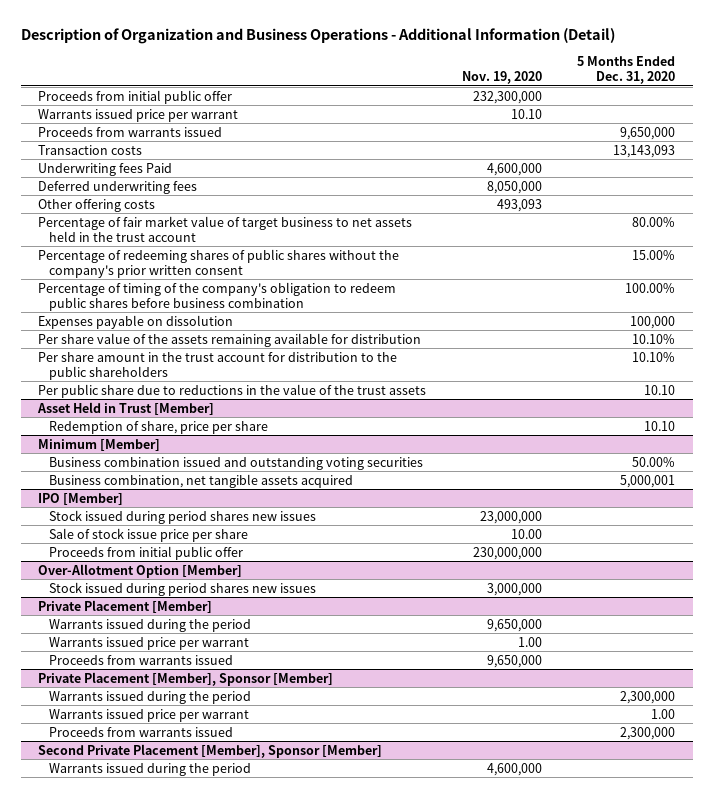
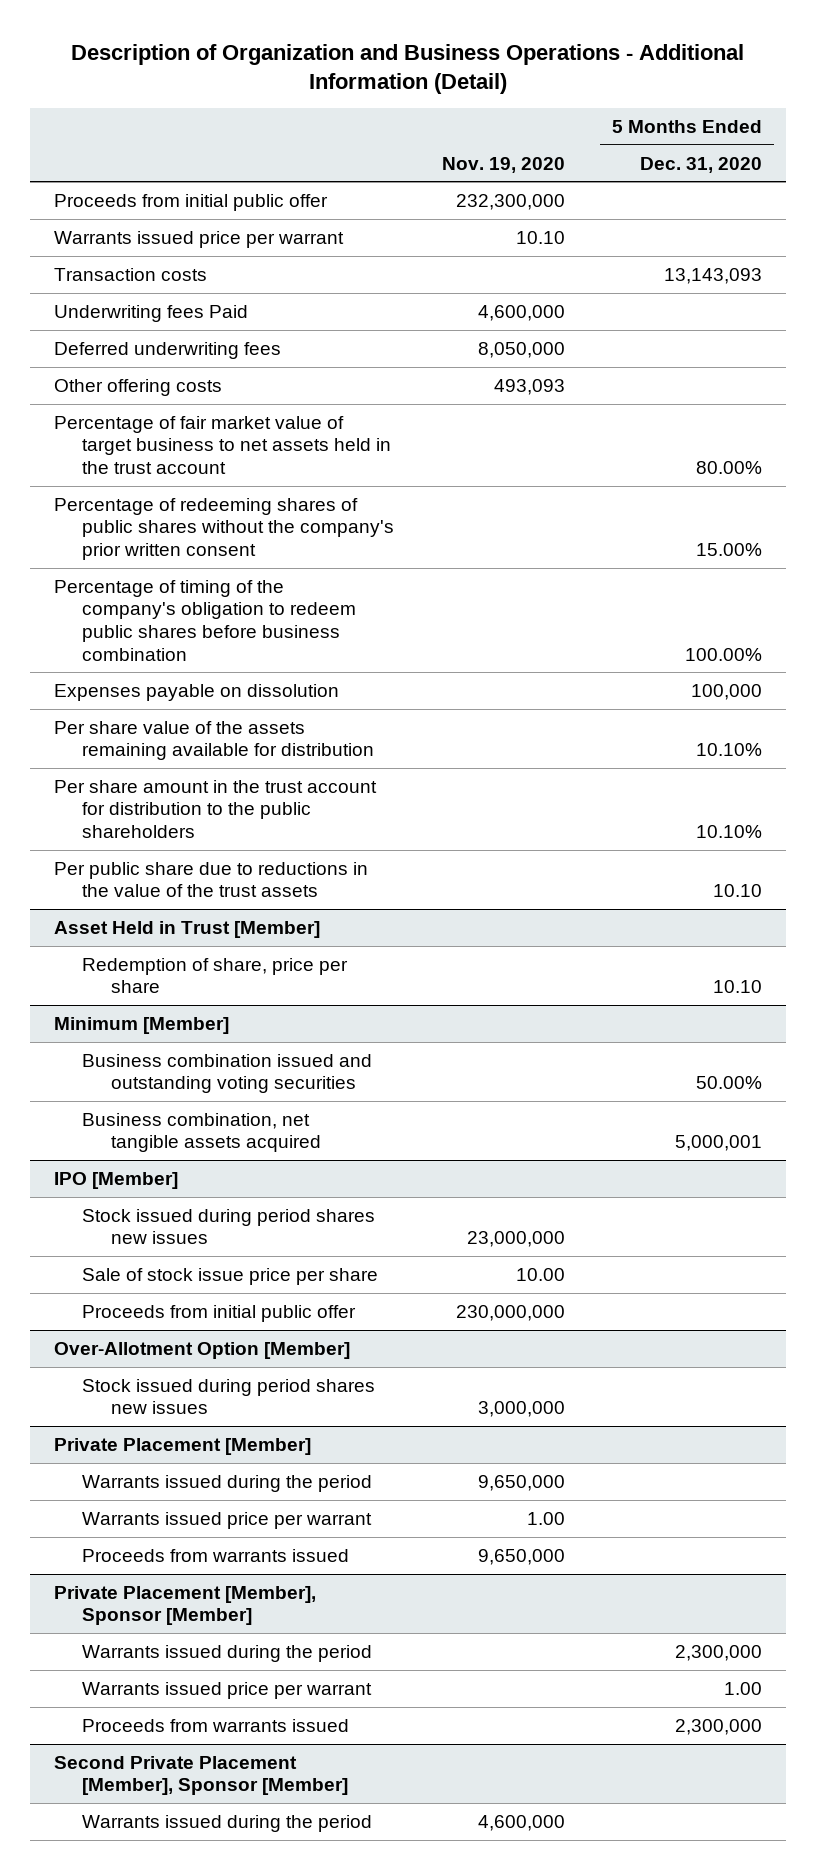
[38,126,223,137] Proceeds from warrants issued -> none

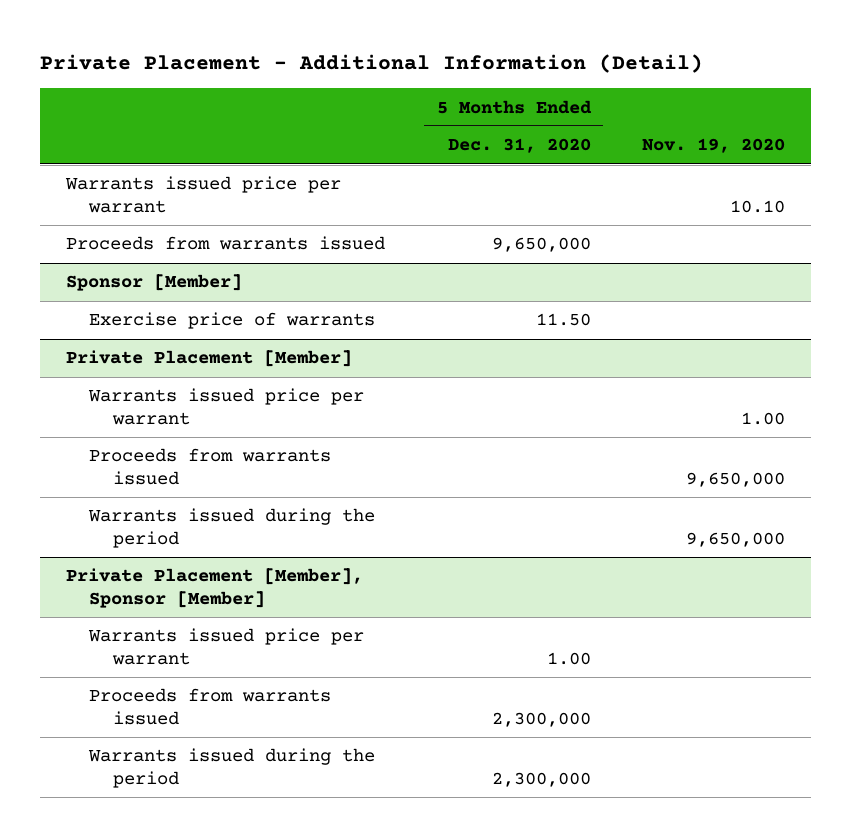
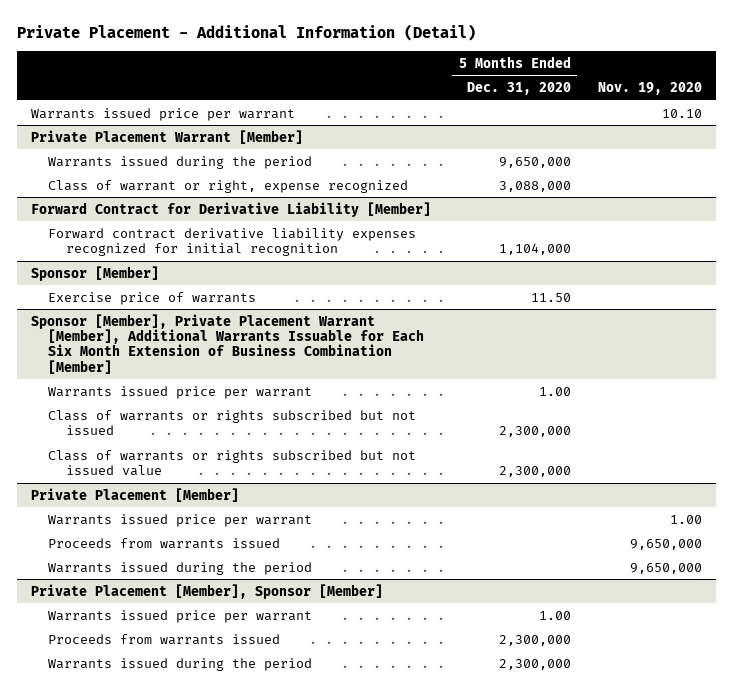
[66,236,386,251] Proceeds from warrants issued -> none
none -> [31,129,304,144] Private Placement Warrant [Member]
none -> [48,155,313,169] Warrants issued during the period
none -> [48,179,409,193] Class of warrant or right, expense recognized
none -> [31,201,432,217] Forward Contract for Derivative Liability [Member]
none -> [48,227,417,257] Forward contract derivative liability expenses recognized for initial recognition
none -> [31,313,425,374] Sponsor [Member], Private Placement Warrant [Member], Additional Warrants Issuable for Each Six Month Extension of Business Combination [Member]
none -> [48,385,313,399] Warrants issued price per warrant
none -> [48,409,417,436] Class of warrants or rights subscribed but not issued
none -> [48,449,417,477] Class of warrants or rights subscribed but not issued value

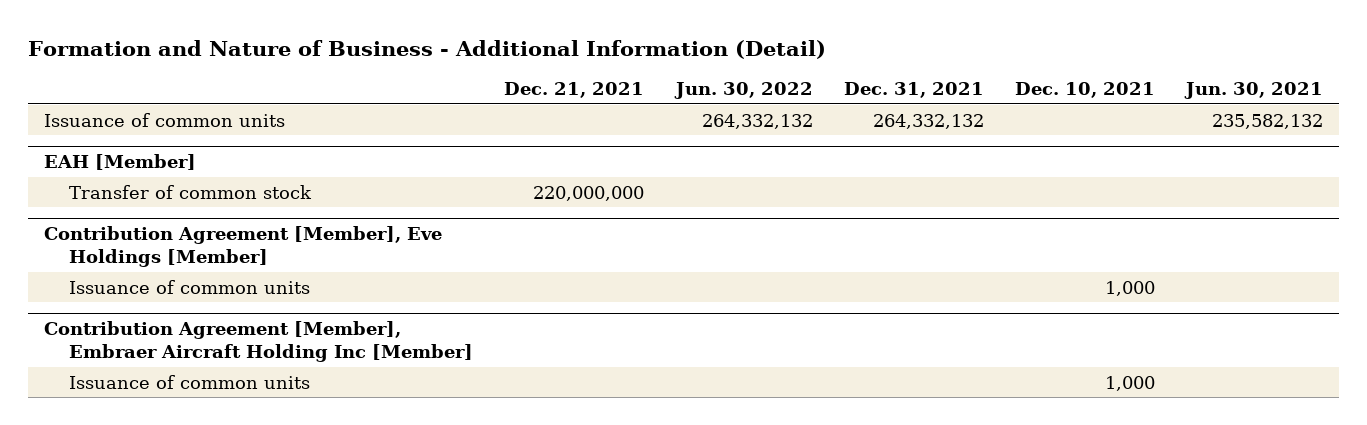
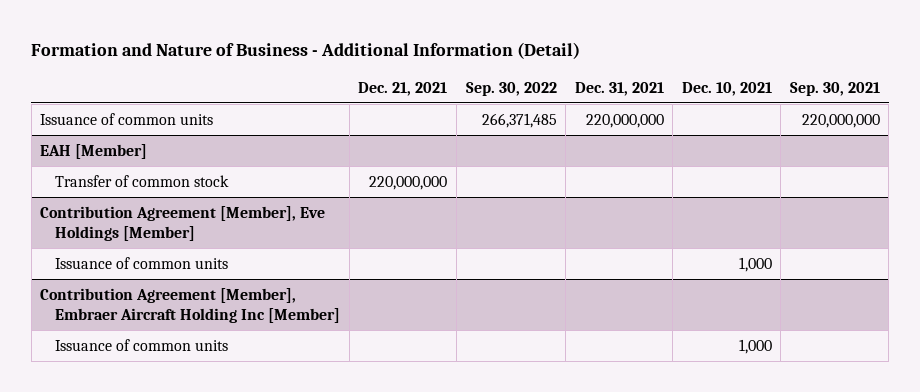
[673,82,813,100] Jun. 30, 2022 -> none
[1184,82,1324,100] Jun. 30, 2021 -> none
none -> [465,81,557,96] Sep. 30, 2022
none -> [789,81,880,96] Sep. 30, 2021
[872,113,984,129] 264,332,132 -> [585,113,664,128] 220,000,000

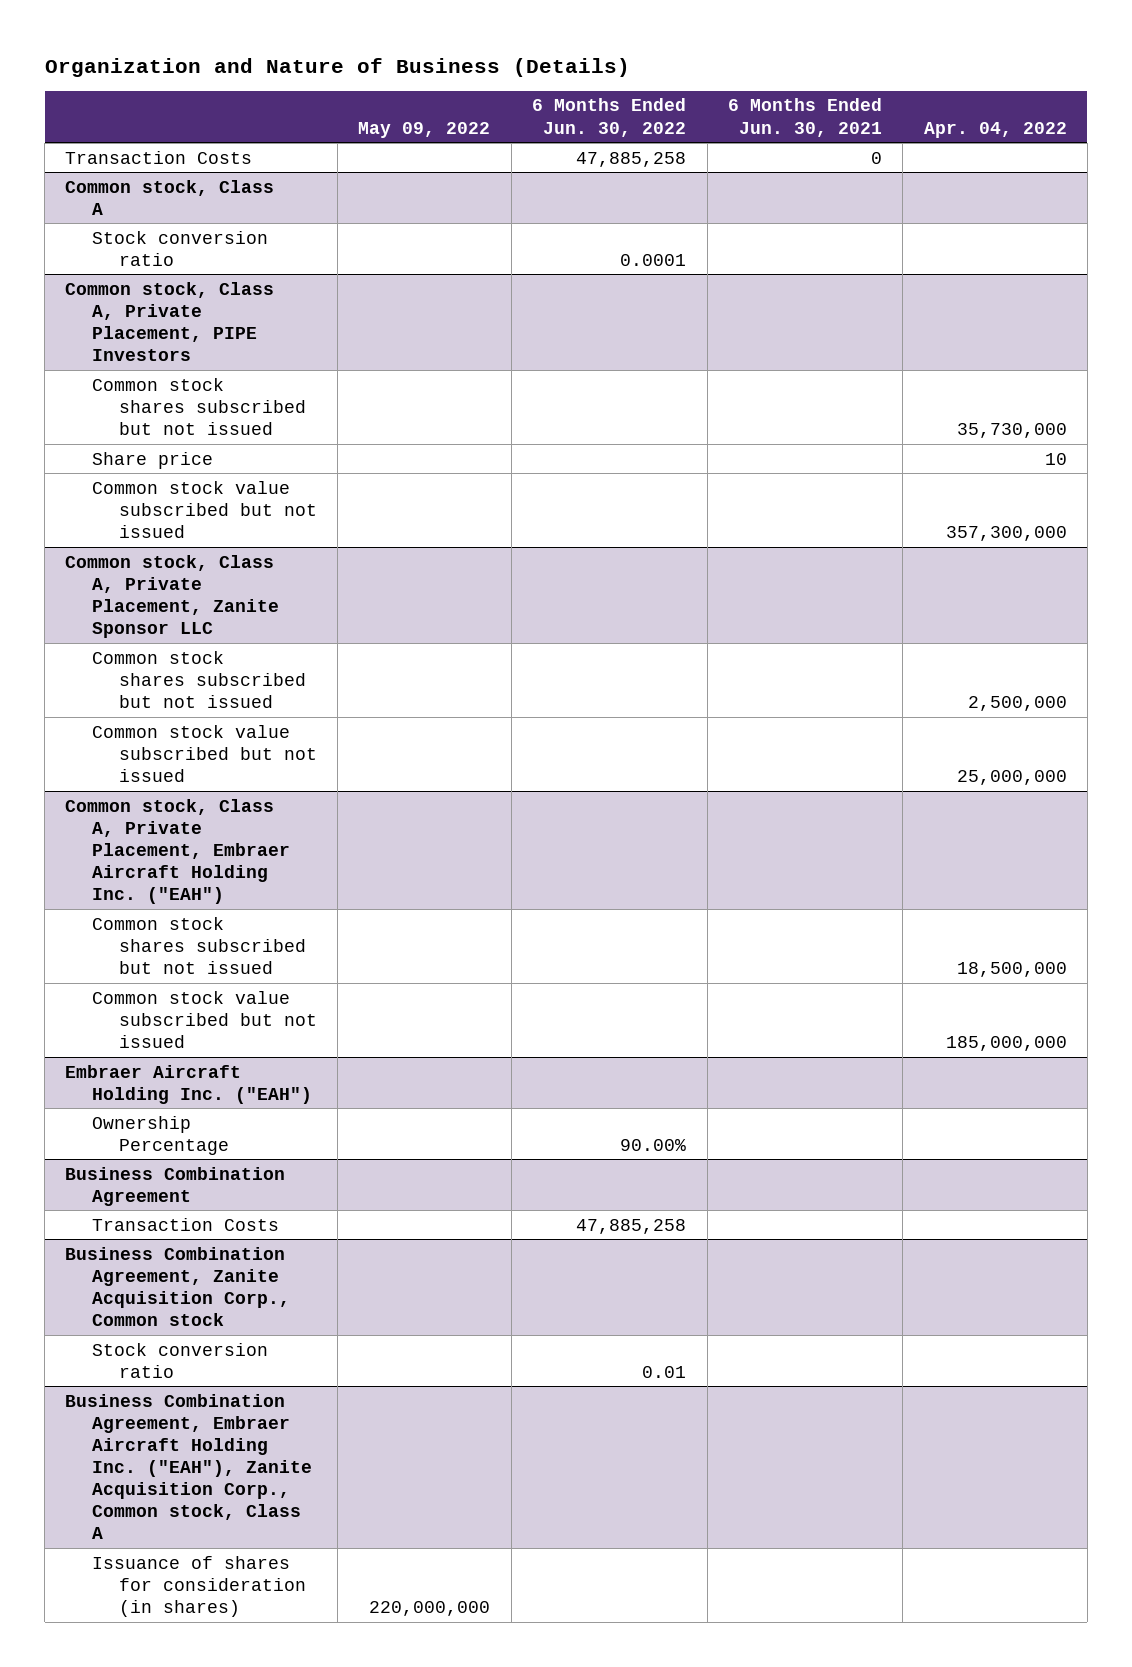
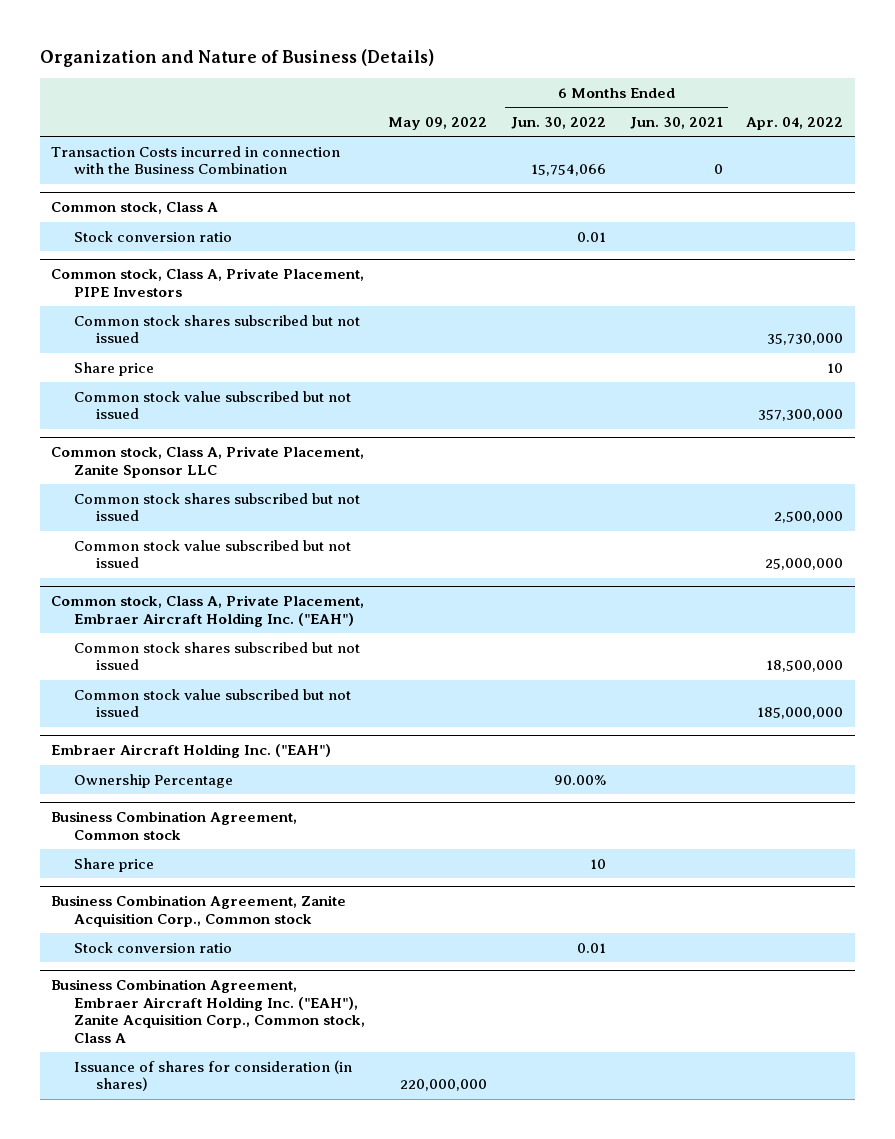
[65,150,253,164] Transaction Costs -> [51,145,341,175] Transaction Costs incurred in connection with the Business Combination
[576,151,687,167] 47,885,258 -> [530,164,606,177] 15,754,066
[620,253,687,266] 0.0001 -> [576,231,606,242] 0.01
[92,1217,280,1231] Transaction Costs -> none
[65,1166,286,1206] Business Combination Agreement -> [51,811,298,840] Business Combination Agreement, Common stock
none -> [73,857,154,872] Share price

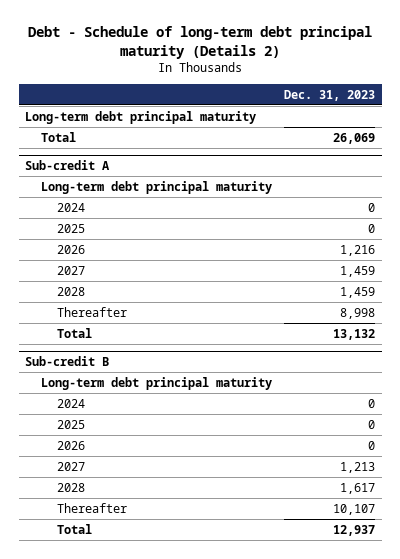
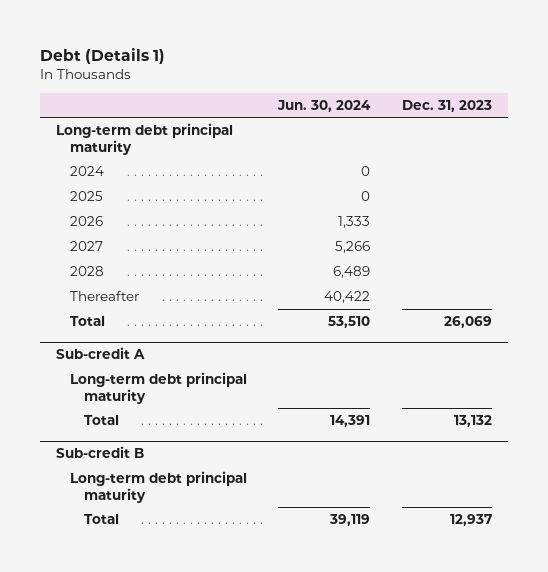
[28,26,373,59] Debt - Schedule of long-term debt principal maturity (Details 2) -> [39,47,165,64] Debt (Details 1)
none -> [277,99,372,112] Jun. 30, 2024
none -> [69,166,104,177] 2024
none -> [69,191,103,202] 2025
none -> [69,216,103,227] 2026
none -> [69,241,103,252] 2027
none -> [69,266,104,277] 2028
none -> [69,291,139,302] Thereafter
[56,202,85,212] 2024 -> none
[56,223,85,233] 2025 -> none
[56,244,85,254] 2026 -> none
[56,265,85,275] 2027 -> none
[56,286,85,296] 2028 -> none
[56,306,127,317] Thereafter -> none
[56,398,85,408] 2024 -> none
[56,419,85,429] 2025 -> none
[56,440,85,450] 2026 -> none
[56,461,85,471] 2027 -> none
[56,482,85,492] 2028 -> none
[56,502,127,513] Thereafter -> none

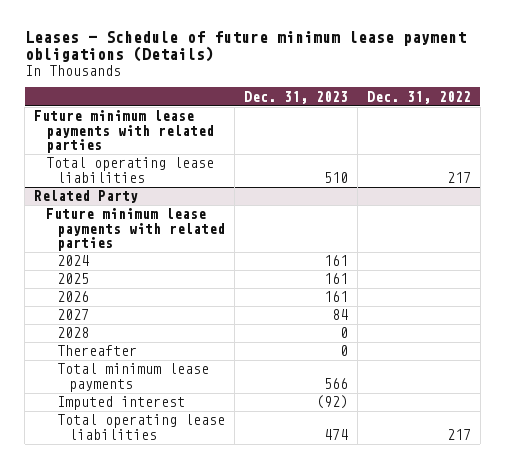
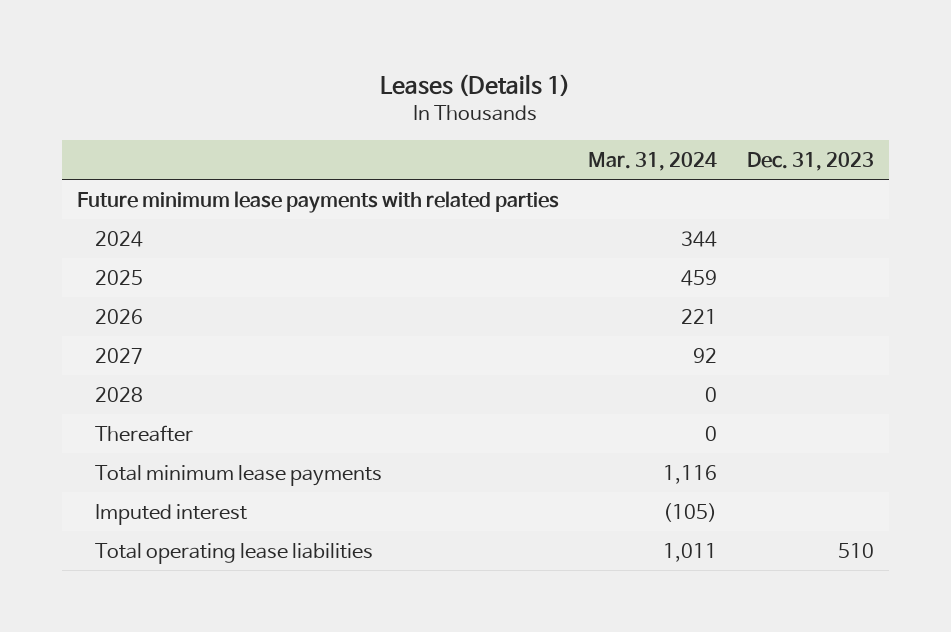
[24,30,466,63] Leases - Schedule of future minimum lease payment obligations (Details) -> [380,74,571,98] Leases (Details 1)
[366,90,471,104] Dec. 31, 2022 -> none
none -> [588,152,718,172] Mar. 31, 2024
none -> [94,230,143,247] 2024
none -> [94,269,143,285] 2025
none -> [94,308,143,324] 2026
none -> [94,347,143,364] 2027
none -> [94,386,143,402] 2028
none -> [94,424,193,442] Thereafter
none -> [94,464,382,486] Total minimum lease payments
none -> [94,503,247,525] Imputed interest
[34,190,139,204] Related Party -> none
[45,208,226,251] Future minimum lease payments with related parties -> none
[57,255,90,267] 2024 -> none
[57,273,90,285] 2025 -> none
[57,291,90,303] 2026 -> none
[57,309,90,321] 2027 -> none
[57,327,90,339] 2028 -> none
[57,345,138,357] Thereafter -> none
[57,363,210,392] Total minimum lease payments -> none
[57,396,186,411] Imputed interest -> none
[57,414,226,440] Total operating lease liabilities -> none

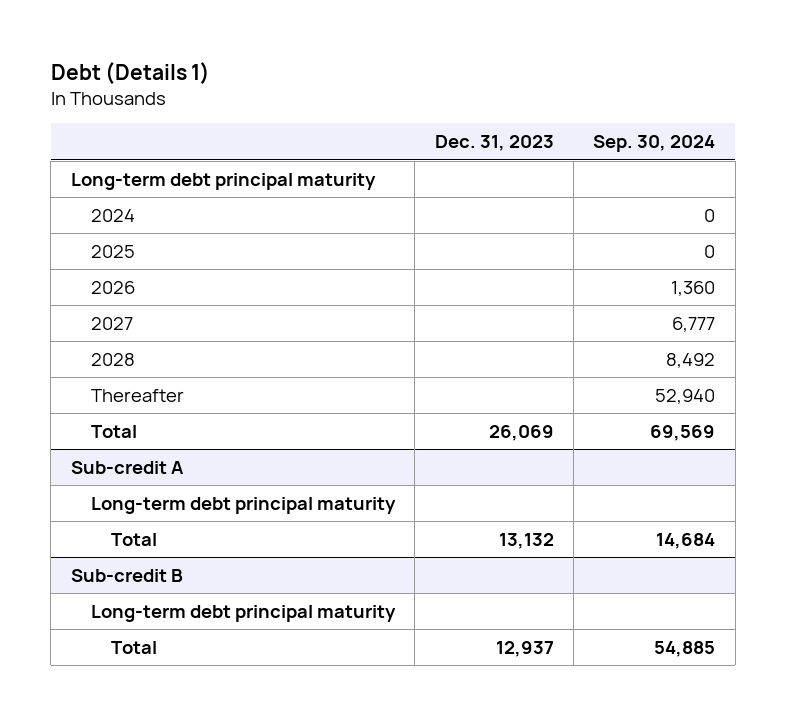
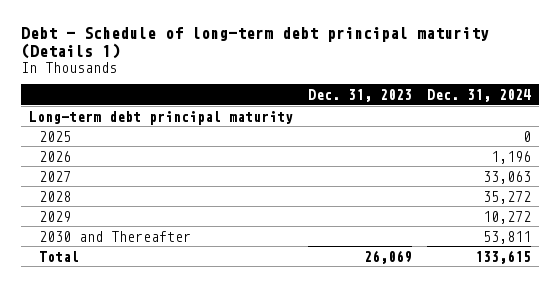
[50,61,210,84] Debt (Details 1) -> [21,27,490,60] Debt - Schedule of long-term debt principal maturity (Details 1)
[593,135,716,153] Sep. 30, 2024 -> none
none -> [427,88,532,102] Dec. 31, 2024
[90,208,135,222] 2024 -> none
none -> [39,210,72,222] 2029
[90,388,184,402] Thereafter -> [39,230,192,242] 2030 and Thereafter
[70,460,184,474] Sub-credit A -> none
[90,496,396,514] Long-term debt principal maturity -> none
[110,532,157,546] Total -> none
[70,568,183,582] Sub-credit B -> none
[90,604,396,622] Long-term debt principal maturity -> none
[110,640,157,654] Total -> none

